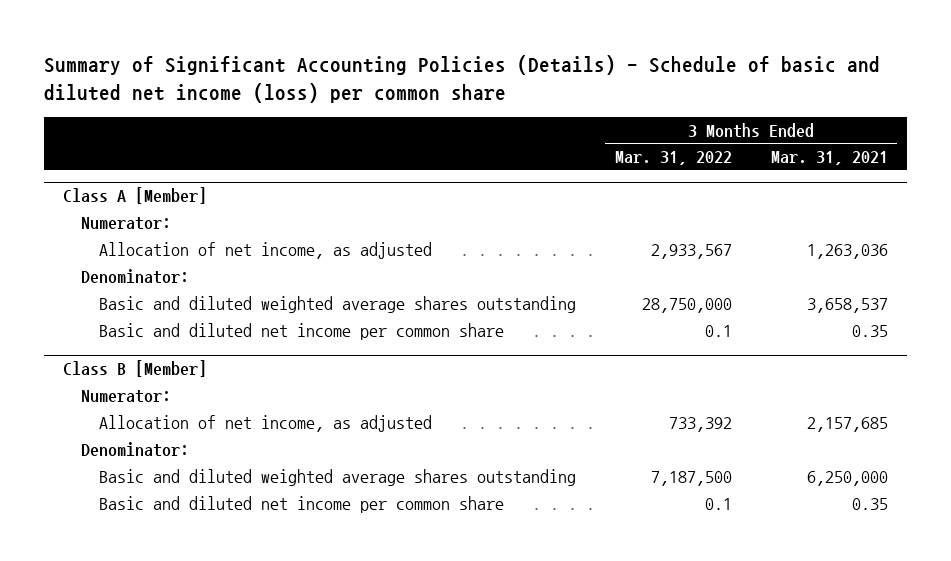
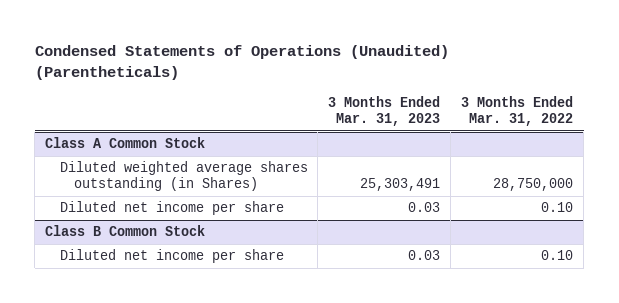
[43,55,880,103] Summary of Significant Accounting Policies (Details) - Schedule of basic and diluted net income (loss) per common share -> [34,45,449,81] Condensed Statements of Operations (Unaudited) (Parentheticals)
[770,151,888,166] Mar. 31, 2021 -> none
none -> [328,96,441,127] 3 Months Ended Mar. 31, 2023
[81,216,172,230] Numerator: -> none
[98,241,432,259] Allocation of net income, as adjusted -> none
[81,268,190,284] Denominator: -> none
[81,389,172,403] Numerator: -> none
[98,414,432,432] Allocation of net income, as adjusted -> none
[81,441,190,457] Denominator: -> none
[98,468,576,486] Basic and diluted weighted average shares outstanding -> none
[63,187,208,205] Class A [Member] -> [45,137,206,149] Class A Common Stock
[98,295,576,313] Basic and diluted weighted average shares outstanding -> [59,161,308,192] Diluted weighted average shares outstanding (in Shares)
[98,322,504,340] Basic and diluted net income per common share -> [59,201,284,216] Diluted net income per share
[704,324,732,337] 0.1 -> [541,202,574,213] 0.10
[63,360,208,378] Class B [Member] -> [45,225,206,237] Class B Common Stock
[98,495,504,513] Basic and diluted net income per common share -> [59,249,284,264] Diluted net income per share
[704,497,732,510] 0.1 -> [541,250,574,261] 0.10

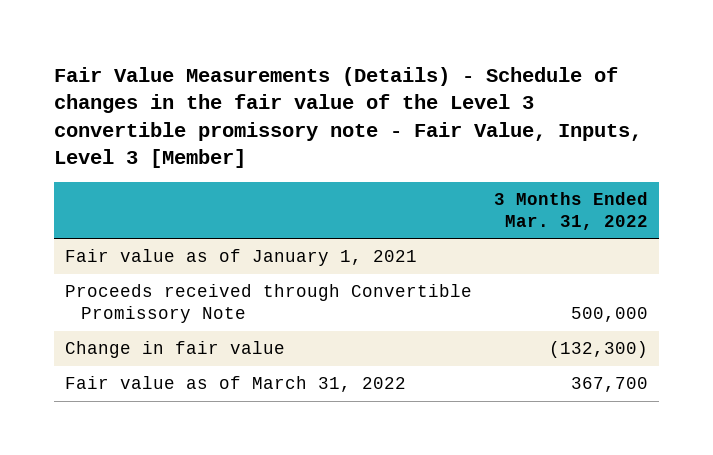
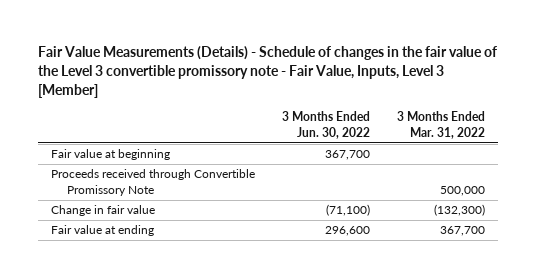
none -> [282,111,371,140] 3 Months Ended Jun. 30, 2022
[65,249,418,267] Fair value as of January 1, 2021 -> [51,149,171,161] Fair value at beginning
[65,376,407,393] Fair value as of March 31, 2022 -> [51,225,155,237] Fair value at ending

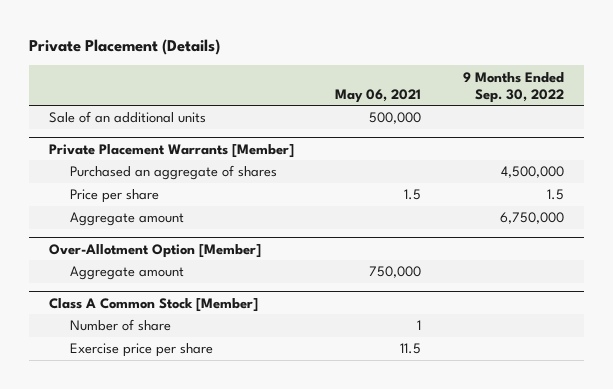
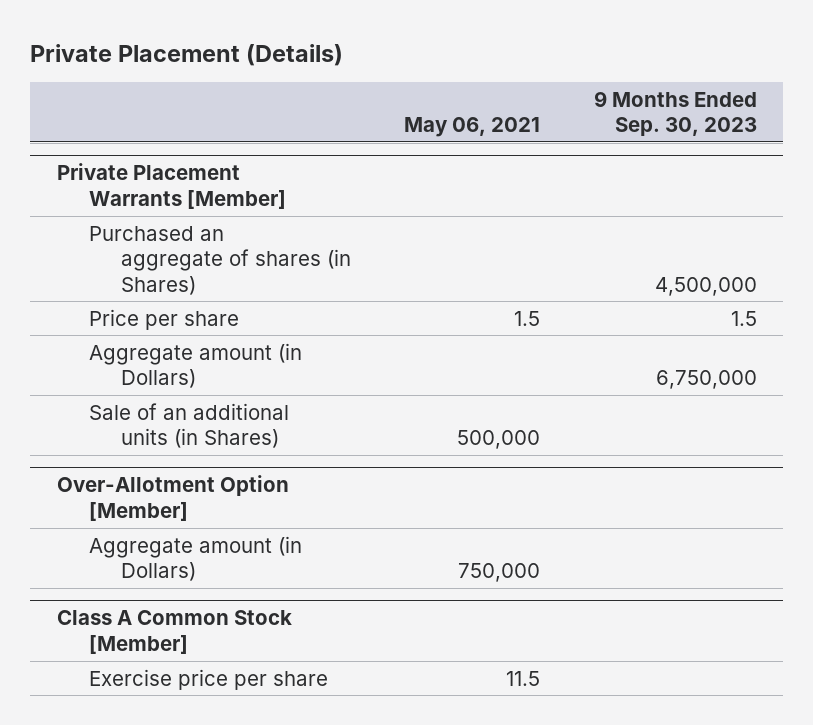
[462,71,564,104] 9 Months Ended Sep. 30, 2022 -> none
none -> [593,90,757,137] 9 Months Ended Sep. 30, 2023
[49,111,207,124] Sale of an additional units -> none
[70,165,278,181] Purchased an aggregate of shares -> [88,225,351,295] Purchased an aggregate of shares (in Shares)
[70,212,185,227] Aggregate amount -> [88,342,302,389] Aggregate amount (in Dollars)
none -> [88,402,289,449] Sale of an additional units (in Shares)
[70,266,185,281] Aggregate amount -> [88,535,302,582] Aggregate amount (in Dollars)
[70,319,172,332] Number of share -> none

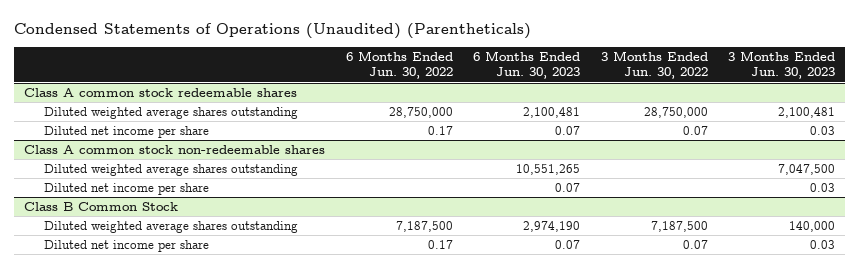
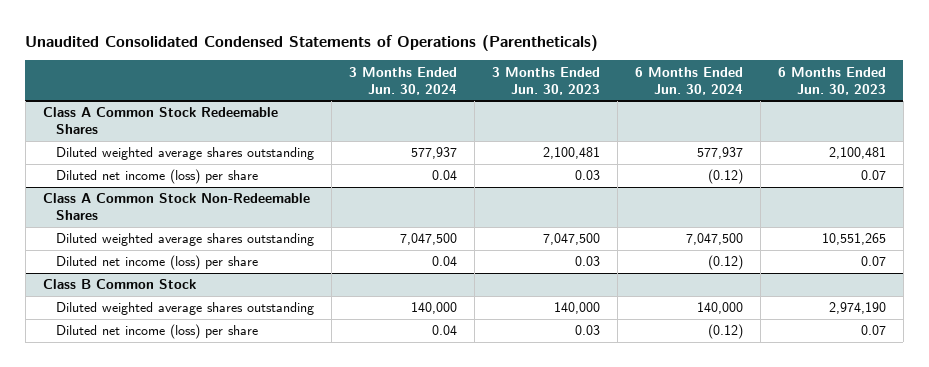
[14,22,532,39] Condensed Statements of Operations (Unaudited) (Parentheticals) -> [25,34,599,51] Unaudited Consolidated Condensed Statements of Operations (Parentheticals)
[345,50,453,80] 6 Months Ended Jun. 30, 2022 -> none
[600,50,708,80] 3 Months Ended Jun. 30, 2022 -> none
none -> [349,66,458,95] 3 Months Ended Jun. 30, 2024
none -> [634,66,743,95] 6 Months Ended Jun. 30, 2024
[24,88,298,98] Class A common stock redeemable shares -> [42,107,278,135] Class A Common Stock Redeemable Shares
[43,126,209,139] Diluted net income per share -> [56,169,259,185] Diluted net income (loss) per share
[24,145,326,155] Class A common stock non-redeemable shares -> [42,193,310,221] Class A Common Stock Non-Redeemable Shares
[43,183,209,196] Diluted net income per share -> [56,255,259,271] Diluted net income (loss) per share
[43,240,209,253] Diluted net income per share -> [56,324,259,340] Diluted net income (loss) per share

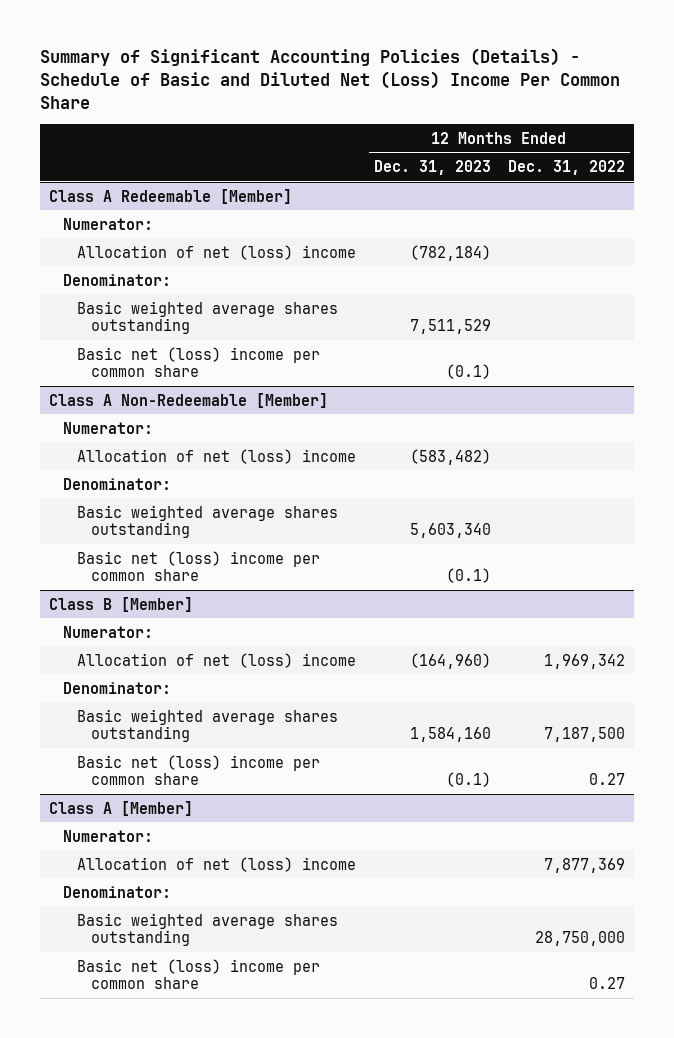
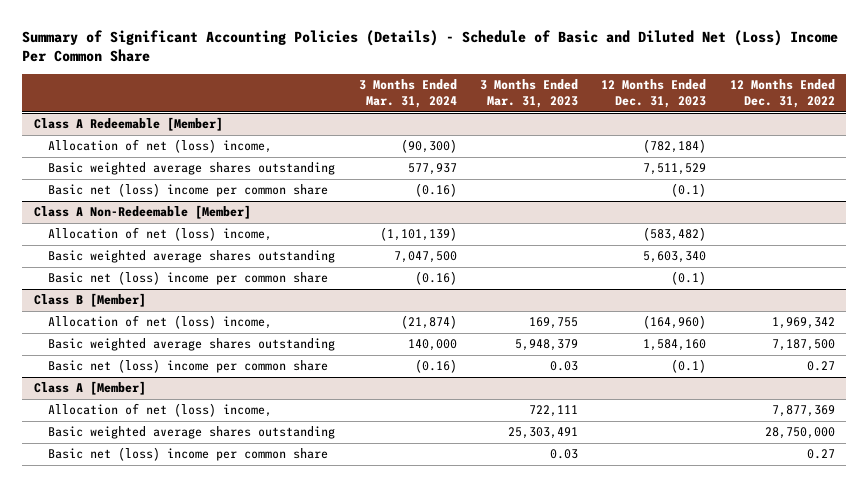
none -> [358,79,457,109] 3 Months Ended Mar. 31, 2024
none -> [479,79,578,109] 3 Months Ended Mar. 31, 2023
[62,217,153,230] Numerator: -> none
[62,273,171,286] Denominator: -> none
[76,244,356,260] Allocation of net (loss) income -> [48,139,273,154] Allocation of net (loss) income,
[62,421,153,434] Numerator: -> none
[62,477,171,490] Denominator: -> none
[76,448,356,464] Allocation of net (loss) income -> [48,227,273,242] Allocation of net (loss) income,
[62,625,153,638] Numerator: -> none
[62,681,171,694] Denominator: -> none
[76,652,356,668] Allocation of net (loss) income -> [48,315,273,330] Allocation of net (loss) income,
[62,829,153,842] Numerator: -> none
[62,885,171,898] Denominator: -> none
[76,856,356,872] Allocation of net (loss) income -> [48,403,273,418] Allocation of net (loss) income,

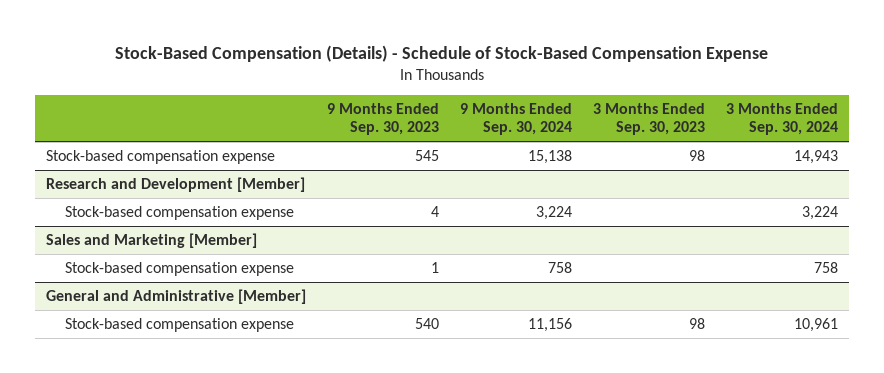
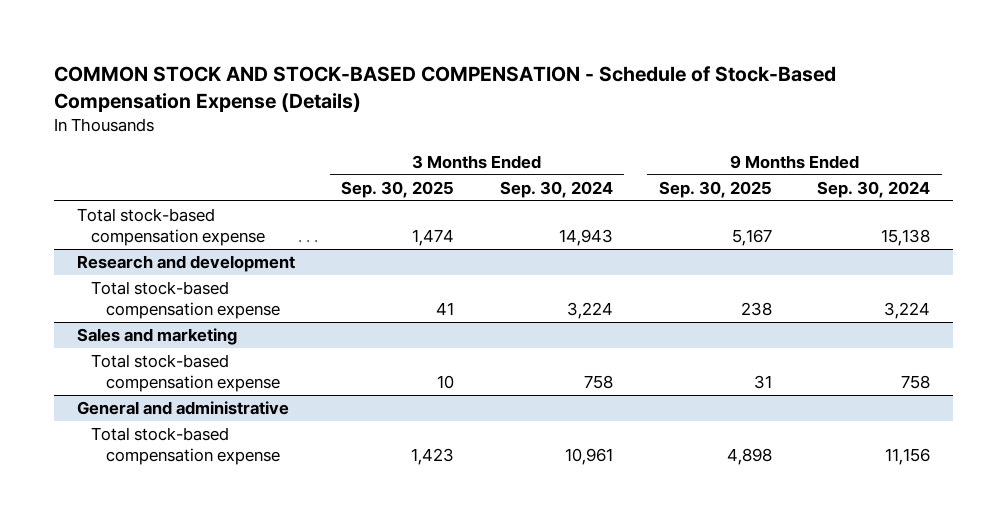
[115,45,769,63] Stock-Based Compensation (Details) - Schedule of Stock-Based Compensation Expense -> [54,66,837,112] COMMON STOCK AND STOCK-BASED COMPENSATION - Schedule of Stock-Based Compensation Expense (Details)
[326,103,439,136] 9 Months Ended Sep. 30, 2023 -> none
[593,103,706,136] 3 Months Ended Sep. 30, 2023 -> none
none -> [340,180,454,198] Sep. 30, 2025
none -> [658,180,772,198] Sep. 30, 2025
[45,150,275,165] Stock-based compensation expense -> [77,208,266,247] Total stock-based compensation expense
[45,177,305,193] Research and Development [Member] -> [77,255,296,273] Research and development
[64,206,294,221] Stock-based compensation expense -> [91,281,280,320] Total stock-based compensation expense
[45,233,257,249] Sales and Marketing [Member] -> [77,328,238,346] Sales and marketing
[64,262,294,277] Stock-based compensation expense -> [91,354,280,393] Total stock-based compensation expense
[45,289,306,305] General and Administrative [Member] -> [77,401,290,416] General and administrative
[64,318,294,333] Stock-based compensation expense -> [91,427,280,466] Total stock-based compensation expense

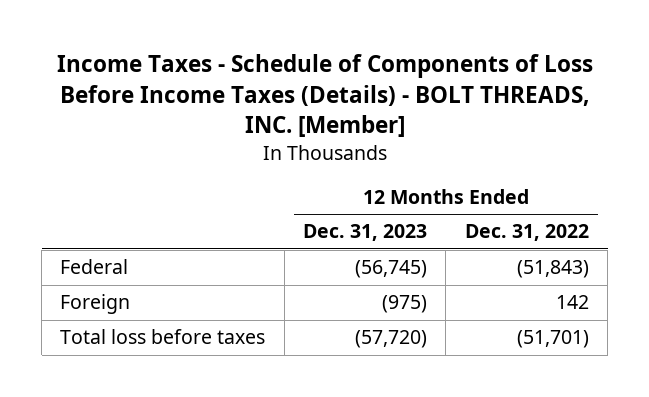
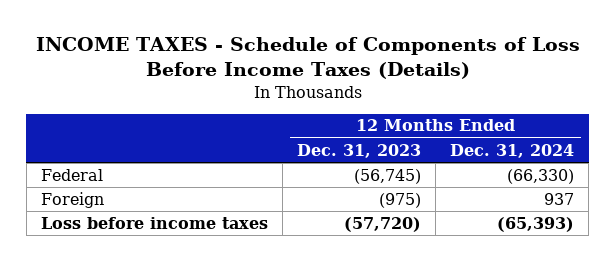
[56,54,593,138] Income Taxes - Schedule of Components of Loss Before Income Taxes (Details) - BOLT THREADS, INC. [Member] -> [35,37,580,80] INCOME TAXES - Schedule of Components of Loss Before Income Taxes (Details)
[464,224,589,242] Dec. 31, 2022 -> none
none -> [450,143,575,158] Dec. 31, 2024
[60,329,266,345] Total loss before taxes -> [41,216,269,229] Loss before income taxes

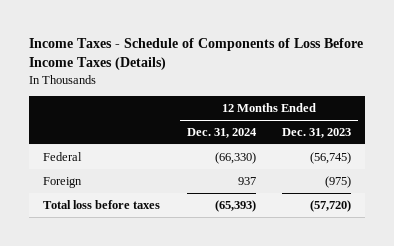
[35,37,580,80] INCOME TAXES - Schedule of Components of Loss Before Income Taxes (Details) -> [29,38,364,71] Income Taxes - Schedule of Components of Loss Before Income Taxes (Details)
[41,216,269,229] Loss before income taxes -> [42,199,160,209] Total loss before taxes

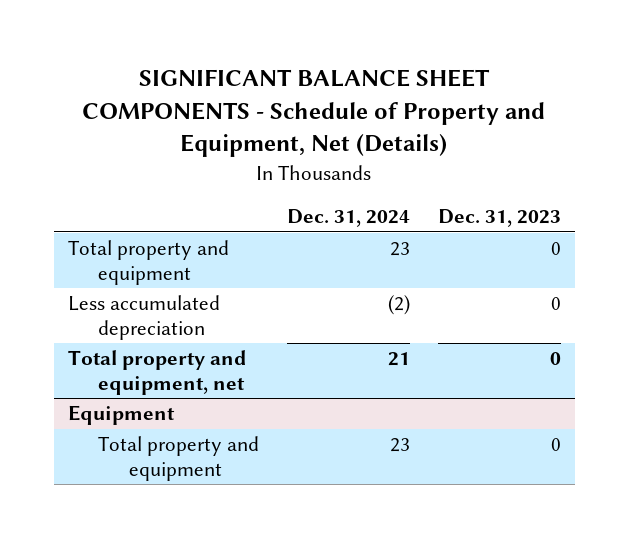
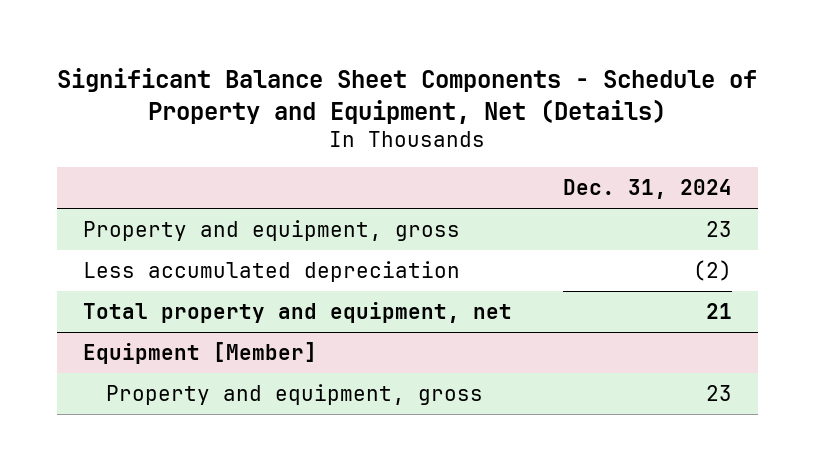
[82,69,546,158] SIGNIFICANT BALANCE SHEET COMPONENTS - Schedule of Property and Equipment, Net (Details) -> [57,68,758,124] Significant Balance Sheet Components - Schedule of Property and Equipment, Net (Details)
[438,209,562,228] Dec. 31, 2023 -> none
[67,240,229,285] Total property and equipment -> [82,219,460,241] Property and equipment, gross
[67,405,175,426] Equipment -> [82,341,317,364] Equipment [Member]
[98,436,260,481] Total property and equipment -> [106,383,484,405] Property and equipment, gross

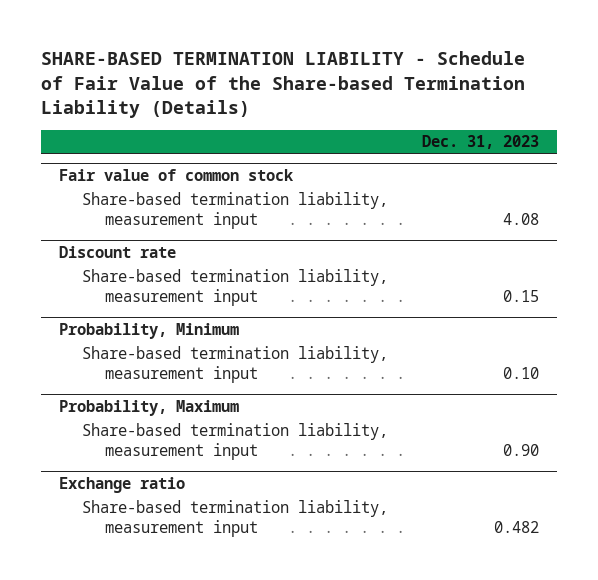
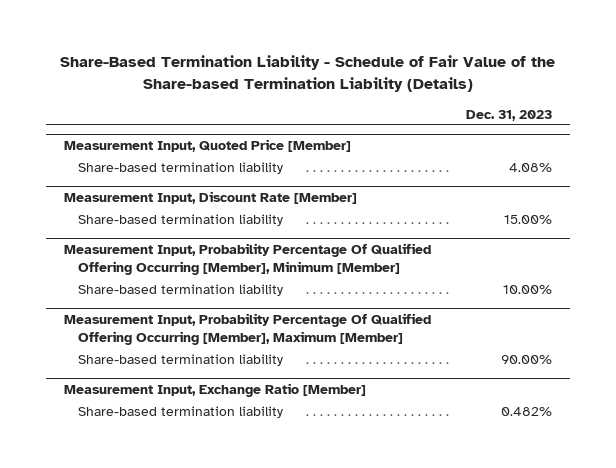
[41,51,526,118] SHARE-BASED TERMINATION LIABILITY - Schedule of Fair Value of the Share-based Termination Liability (Details) -> [60,55,556,93] Share-Based Termination Liability - Schedule of Fair Value of the Share-based Termination Liability (Details)
[58,323,239,340] Probability, Minimum -> none
[58,400,239,417] Probability, Maximum -> none
[58,169,294,182] Fair value of common stock -> [63,139,351,153] Measurement Input, Quoted Price [Member]
[81,192,388,230] Share-based termination liability, measurement input -> [77,161,283,174] Share-based termination liability
[503,213,540,226] 4.08 -> [509,162,553,172] 4.08%
[58,246,176,259] Discount rate -> [63,191,357,205] Measurement Input, Discount Rate [Member]
[81,269,388,307] Share-based termination liability, measurement input -> [77,213,283,226] Share-based termination liability
[503,290,540,303] 0.15 -> [504,214,553,224] 15.00%
none -> [63,243,431,275] Measurement Input, Probability Percentage Of Qualified Offering Occurring [Member], Minimum [Member]
[81,346,388,384] Share-based termination liability, measurement input -> [77,283,283,296] Share-based termination liability
[503,367,540,380] 0.10 -> [503,284,553,294] 10.00%
none -> [63,313,431,345] Measurement Input, Probability Percentage Of Qualified Offering Occurring [Member], Maximum [Member]
[81,423,388,461] Share-based termination liability, measurement input -> [77,353,283,366] Share-based termination liability
[503,444,540,457] 0.90 -> [501,354,553,364] 90.00%
[58,477,185,494] Exchange ratio -> [63,383,366,398] Measurement Input, Exchange Ratio [Member]
[81,500,388,538] Share-based termination liability, measurement input -> [77,405,283,418] Share-based termination liability
[494,521,540,534] 0.482 -> [501,406,553,416] 0.482%

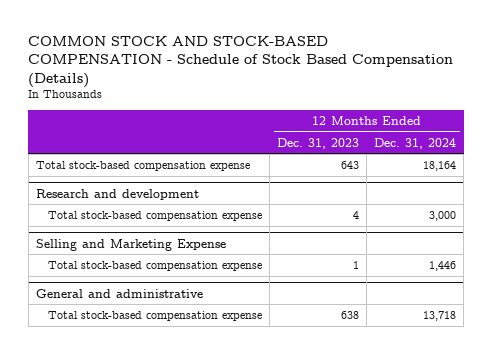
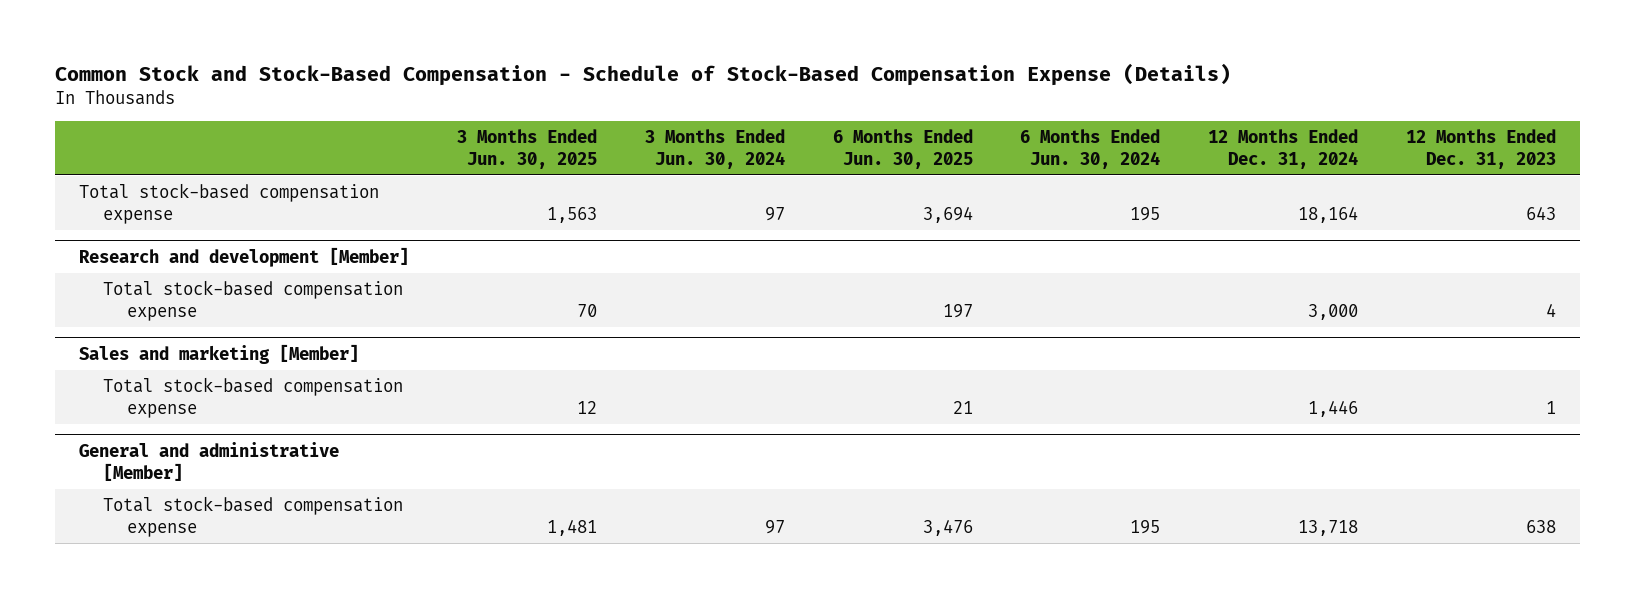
[28,36,454,88] COMMON STOCK AND STOCK-BASED COMPENSATION - Schedule of Stock Based Compensation (Details) -> [55,63,1232,87] Common Stock and Stock-Based Compensation - Schedule of Stock-Based Compensation Expense (Details)
none -> [457,128,598,169] 3 Months Ended Jun. 30, 2025
none -> [644,128,785,169] 3 Months Ended Jun. 30, 2024
none -> [832,128,973,169] 6 Months Ended Jun. 30, 2025
none -> [1020,128,1161,169] 6 Months Ended Jun. 30, 2024
[35,188,199,200] Research and development -> [79,246,410,267] Research and development [Member]
[35,238,226,251] Selling and Marketing Expense -> [79,343,360,364] Sales and marketing [Member]
[35,288,203,298] General and administrative -> [79,441,340,481] General and administrative [Member]

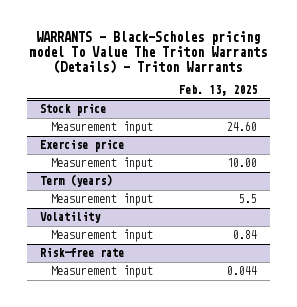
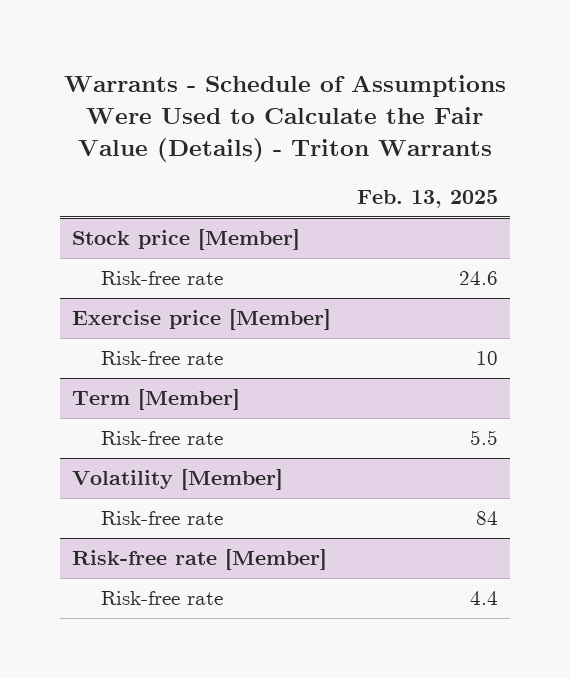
[29,30,268,74] WARRANTS - Black-Scholes pricing model To Value The Triton Warrants (Details) - Triton Warrants -> [63,74,506,162] Warrants - Schedule of Assumptions Were Used to Calculate the Fair Value (Details) - Triton Warrants
[51,121,154,135] Measurement input -> none
[51,157,154,171] Measurement input -> none
[51,229,154,243] Measurement input -> none
[51,265,154,279] Measurement input -> none
[39,103,106,117] Stock price -> [72,229,301,251] Stock price [Member]
none -> [101,271,224,286] Risk-free rate
[39,139,124,153] Exercise price -> [72,309,332,331] Exercise price [Member]
none -> [101,351,224,366] Risk-free rate
[39,174,112,188] Term (years) -> [72,389,241,411] Term [Member]
[51,193,154,207] Measurement input -> [101,431,224,446] Risk-free rate
[39,211,101,224] Volatility -> [72,469,284,491] Volatility [Member]
none -> [101,511,224,526] Risk-free rate
[39,247,124,258] Risk-free rate -> [72,549,328,571] Risk-free rate [Member]
none -> [101,591,224,606] Risk-free rate

